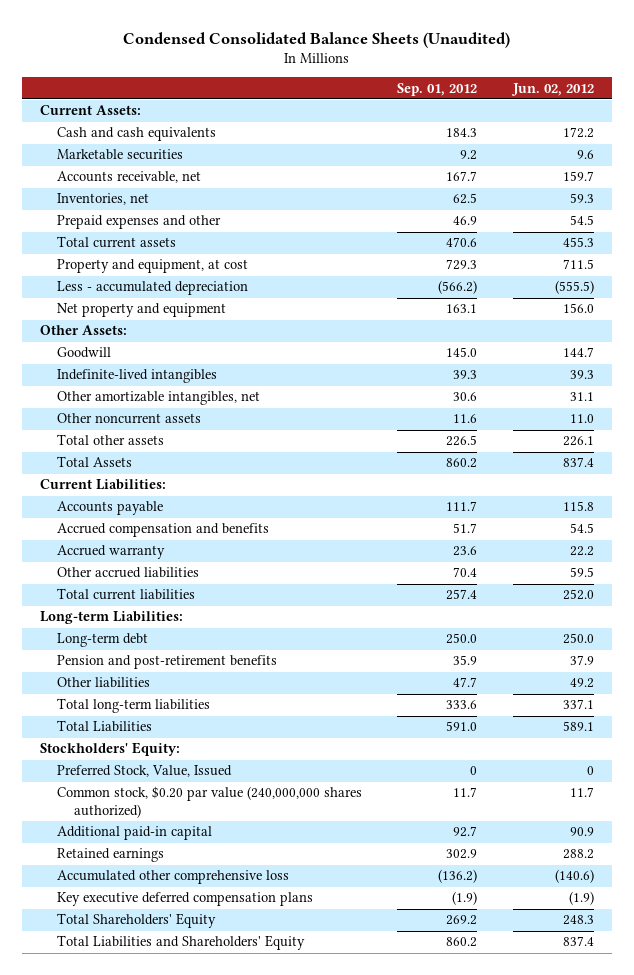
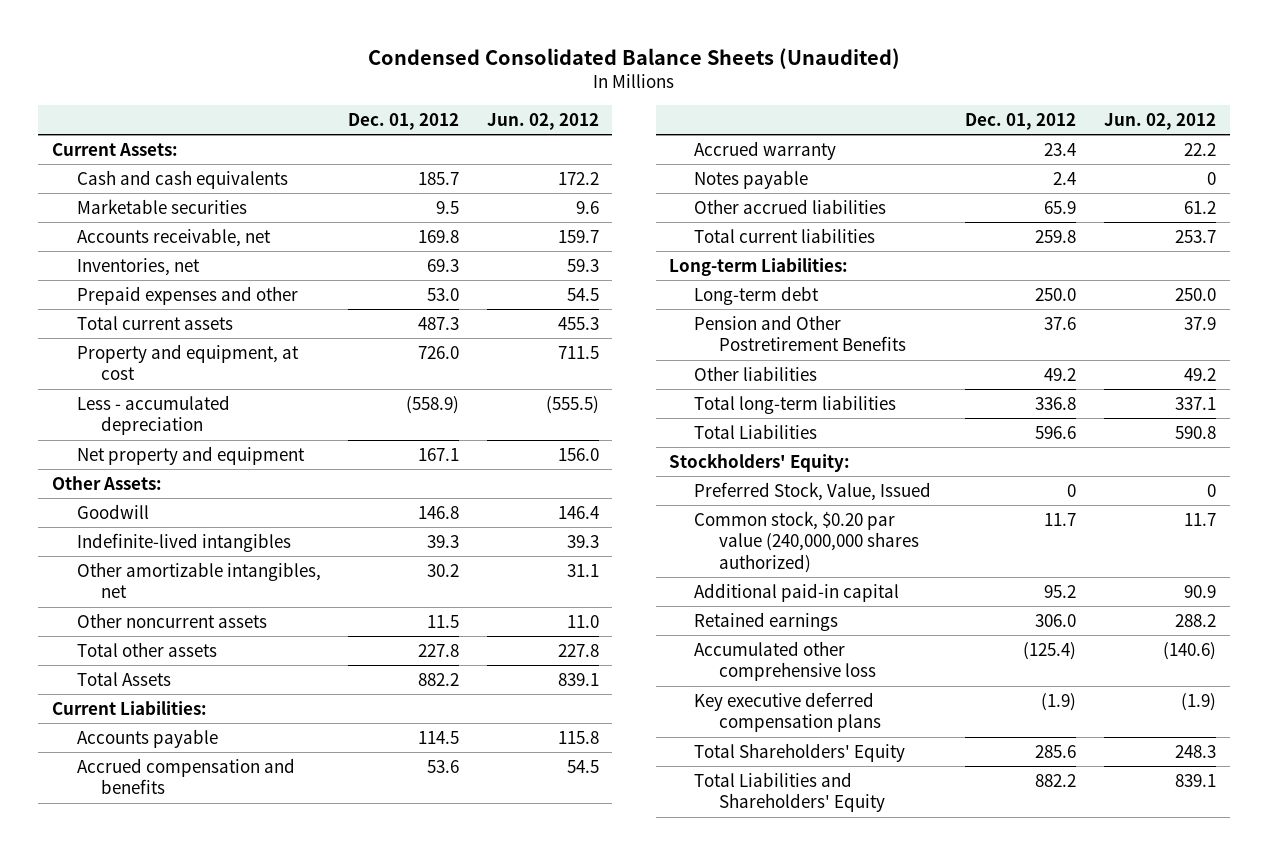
[397,82,478,96] Sep. 01, 2012 -> none
none -> [348,113,460,131] Dec. 01, 2012
[563,347,595,358] 144.7 -> [557,505,599,519] 146.4
[563,436,595,447] 226.1 -> [557,643,599,657] 227.8
[563,457,595,468] 837.4 -> [557,672,599,686] 839.1
none -> [693,169,808,189] Notes payable
[570,567,595,578] 59.5 -> [1183,200,1216,214] 61.2
[563,589,595,601] 252.0 -> [1174,229,1216,243] 253.7
[56,655,277,670] Pension and post-retirement benefits -> [693,314,906,352] Pension and Other Postretirement Benefits
[563,721,595,732] 589.1 -> [1174,425,1216,439] 590.8
[563,936,595,947] 837.4 -> [1174,773,1216,787] 839.1

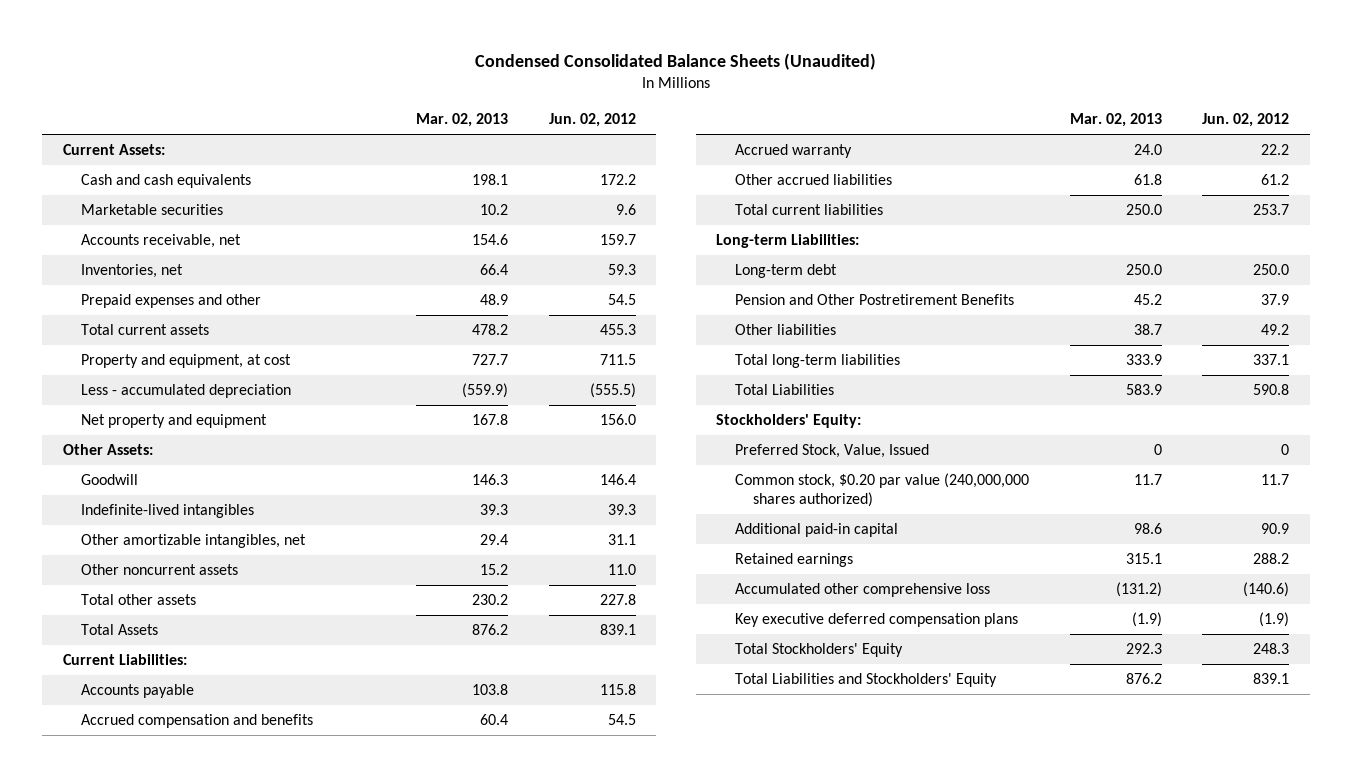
[348,113,460,131] Dec. 01, 2012 -> none
none -> [415,113,508,128] Mar. 02, 2013
[693,169,808,189] Notes payable -> none
[693,742,905,762] Total Shareholders' Equity -> [734,643,903,658] Total Stockholders' Equity
[693,771,885,813] Total Liabilities and Shareholders' Equity -> [734,673,997,688] Total Liabilities and Stockholders' Equity

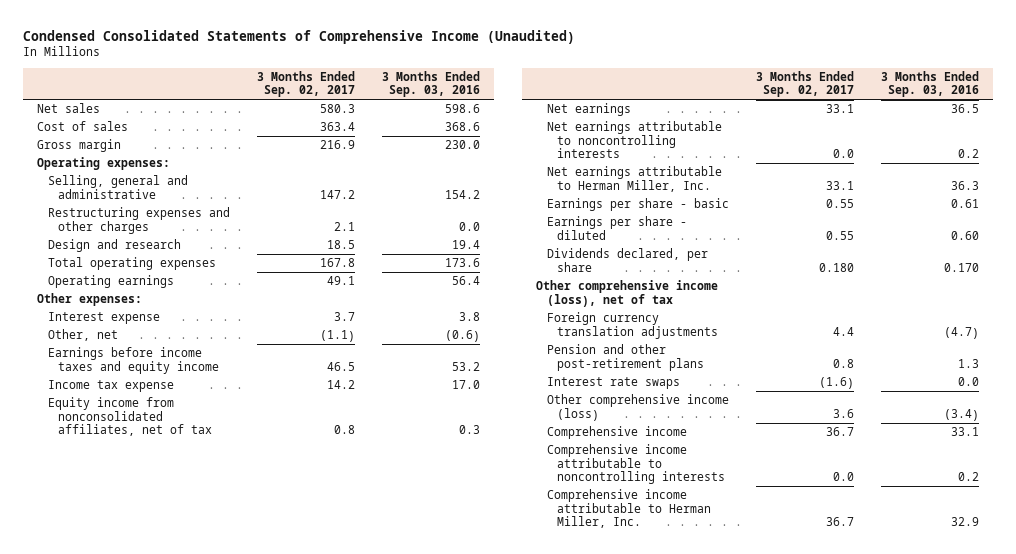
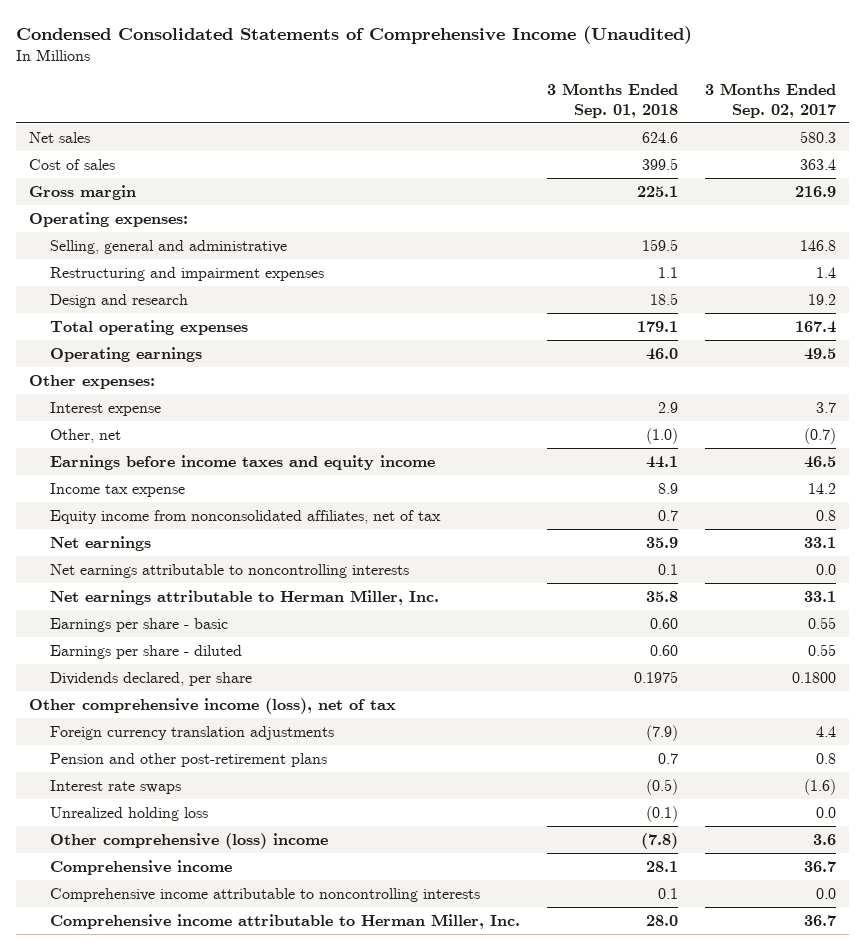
[382,70,481,98] 3 Months Ended Sep. 03, 2016 -> none
none -> [546,83,678,118] 3 Months Ended Sep. 01, 2018
[319,189,355,199] 147.2 -> [799,239,836,251] 146.8
[47,207,230,234] Restructuring expenses and other charges -> [49,266,324,281] Restructuring and impairment expenses
[333,221,355,231] 2.1 -> [815,266,836,278] 1.4
[326,240,355,250] 18.5 -> [807,293,836,305] 19.2
[319,258,355,268] 167.8 -> [794,320,836,333] 167.4
[326,276,355,286] 49.1 -> [803,347,836,360] 49.5
[319,330,355,343] (1.1) -> [803,427,836,444] (0.7)
[818,262,854,272] 0.180 -> [791,671,836,683] 0.1800
none -> [49,806,208,821] Unrealized holding loss
[546,394,729,421] Other comprehensive income (loss) -> [49,832,328,849] Other comprehensive (loss) income

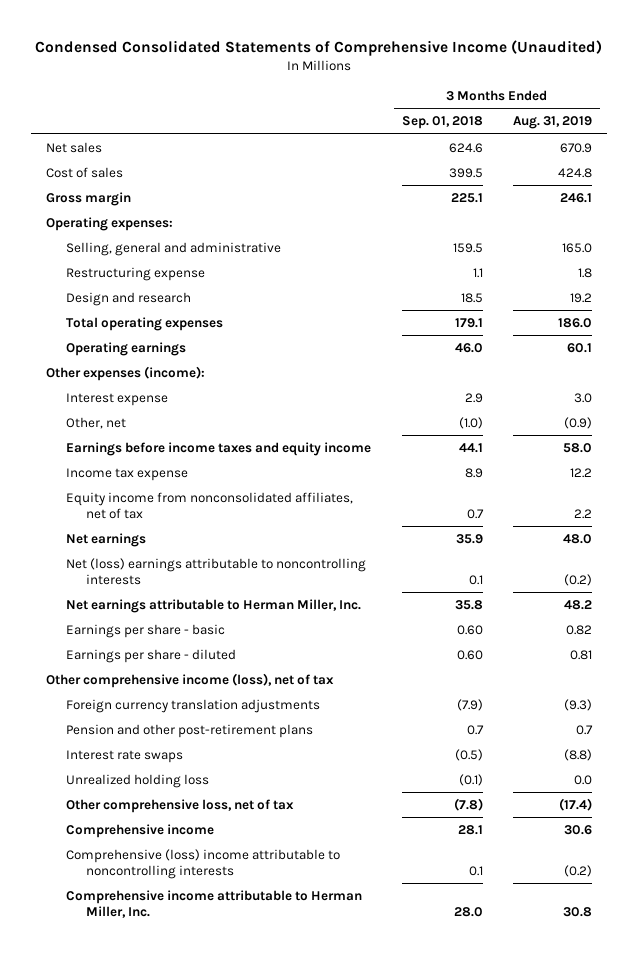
[704,83,836,118] 3 Months Ended Sep. 02, 2017 -> none
none -> [512,116,592,130] Aug. 31, 2019
[49,266,324,281] Restructuring and impairment expenses -> [66,266,206,281] Restructuring expense
[29,374,156,389] Other expenses: -> [45,365,205,381] Other expenses (income):
[49,563,409,578] Net earnings attributable to noncontrolling interests -> [66,557,367,586] Net (loss) earnings attributable to noncontrolling interests
[49,671,252,686] Dividends declared, per share -> none
[49,832,328,849] Other comprehensive (loss) income -> [66,798,295,813] Other comprehensive loss, net of tax
[49,887,480,902] Comprehensive income attributable to noncontrolling interests -> [66,848,341,880] Comprehensive (loss) income attributable to noncontrolling interests

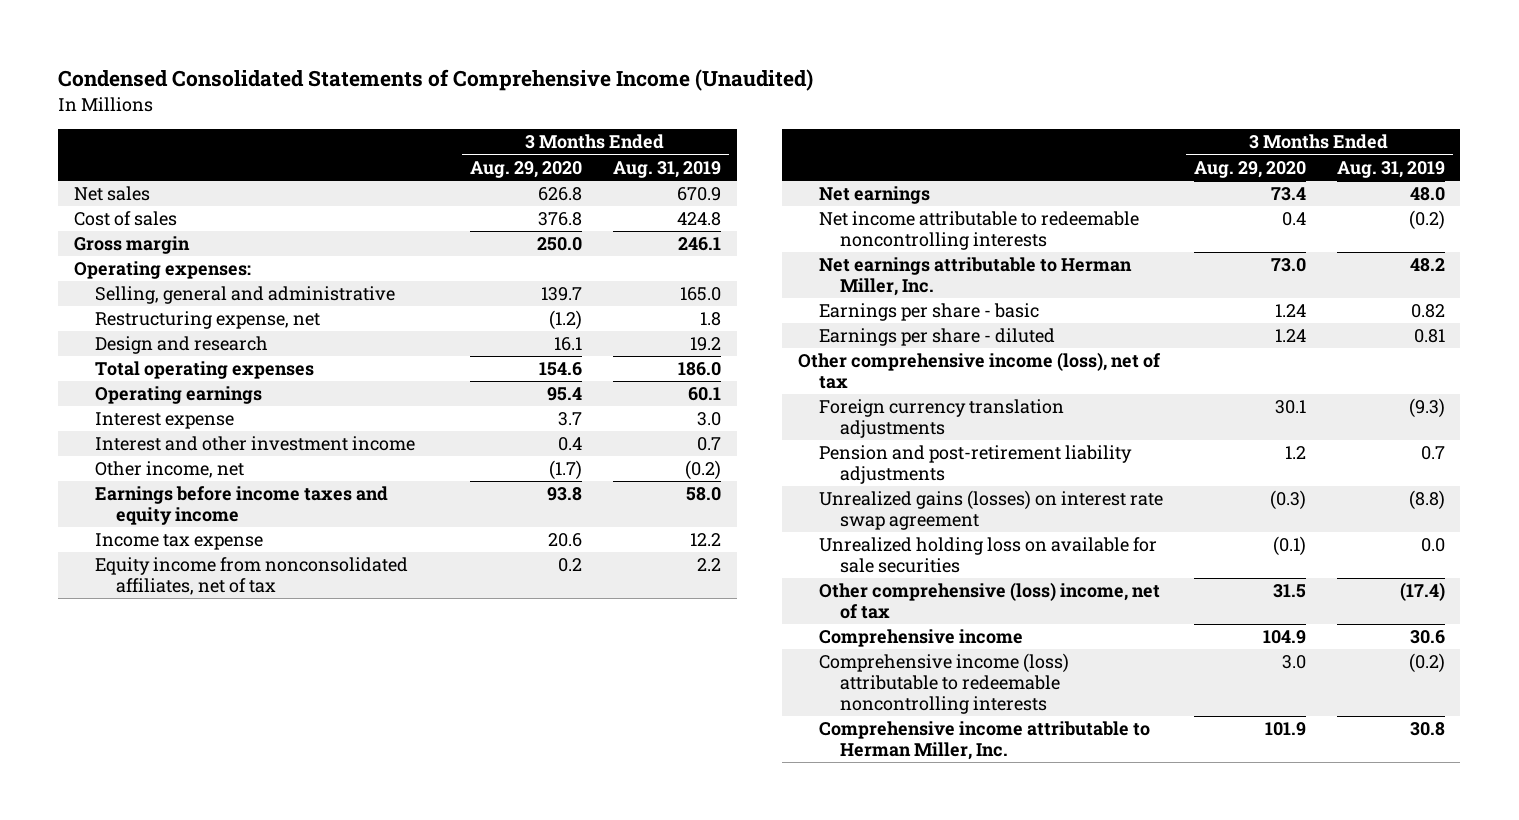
[401,116,483,130] Sep. 01, 2018 -> none
none -> [469,160,582,178] Aug. 29, 2020
[66,266,206,281] Restructuring expense -> [94,311,320,330] Restructuring expense, net
[45,365,205,381] Other expenses (income): -> none
none -> [94,436,415,452] Interest and other investment income
[66,416,127,429] Other, net -> [94,461,244,479] Other income, net
[563,416,592,429] (0.9) -> [684,460,721,481] (0.2)
[66,557,367,586] Net (loss) earnings attributable to noncontrolling interests -> [818,211,1139,251] Net income attributable to redeemable noncontrolling interests
[66,723,314,738] Pension and other post-retirement plans -> [818,445,1132,485] Pension and post-retirement liability adjustments
[66,749,184,763] Interest rate swaps -> [818,490,1163,531] Unrealized gains (losses) on interest rate swap agreement
[66,773,210,788] Unrealized holding loss -> [818,537,1157,574] Unrealized holding loss on available for sale securities
[66,798,295,813] Other comprehensive loss, net of tax -> [818,582,1160,620] Other comprehensive (loss) income, net of tax
[66,848,341,880] Comprehensive (loss) income attributable to noncontrolling interests -> [818,653,1069,715] Comprehensive income (loss) attributable to redeemable noncontrolling interests

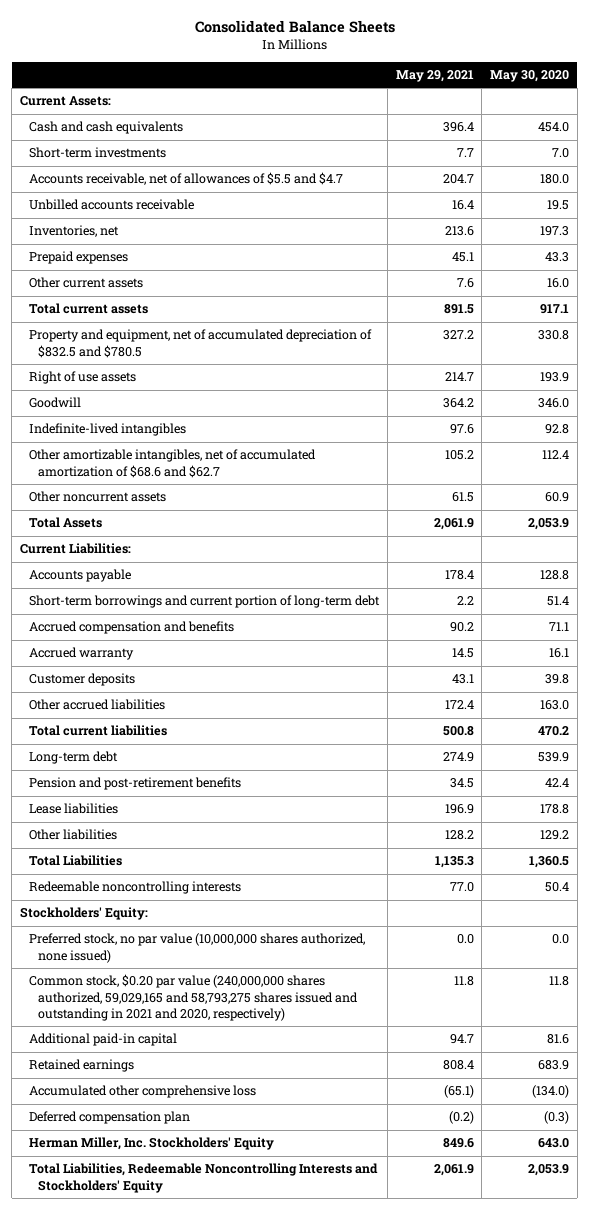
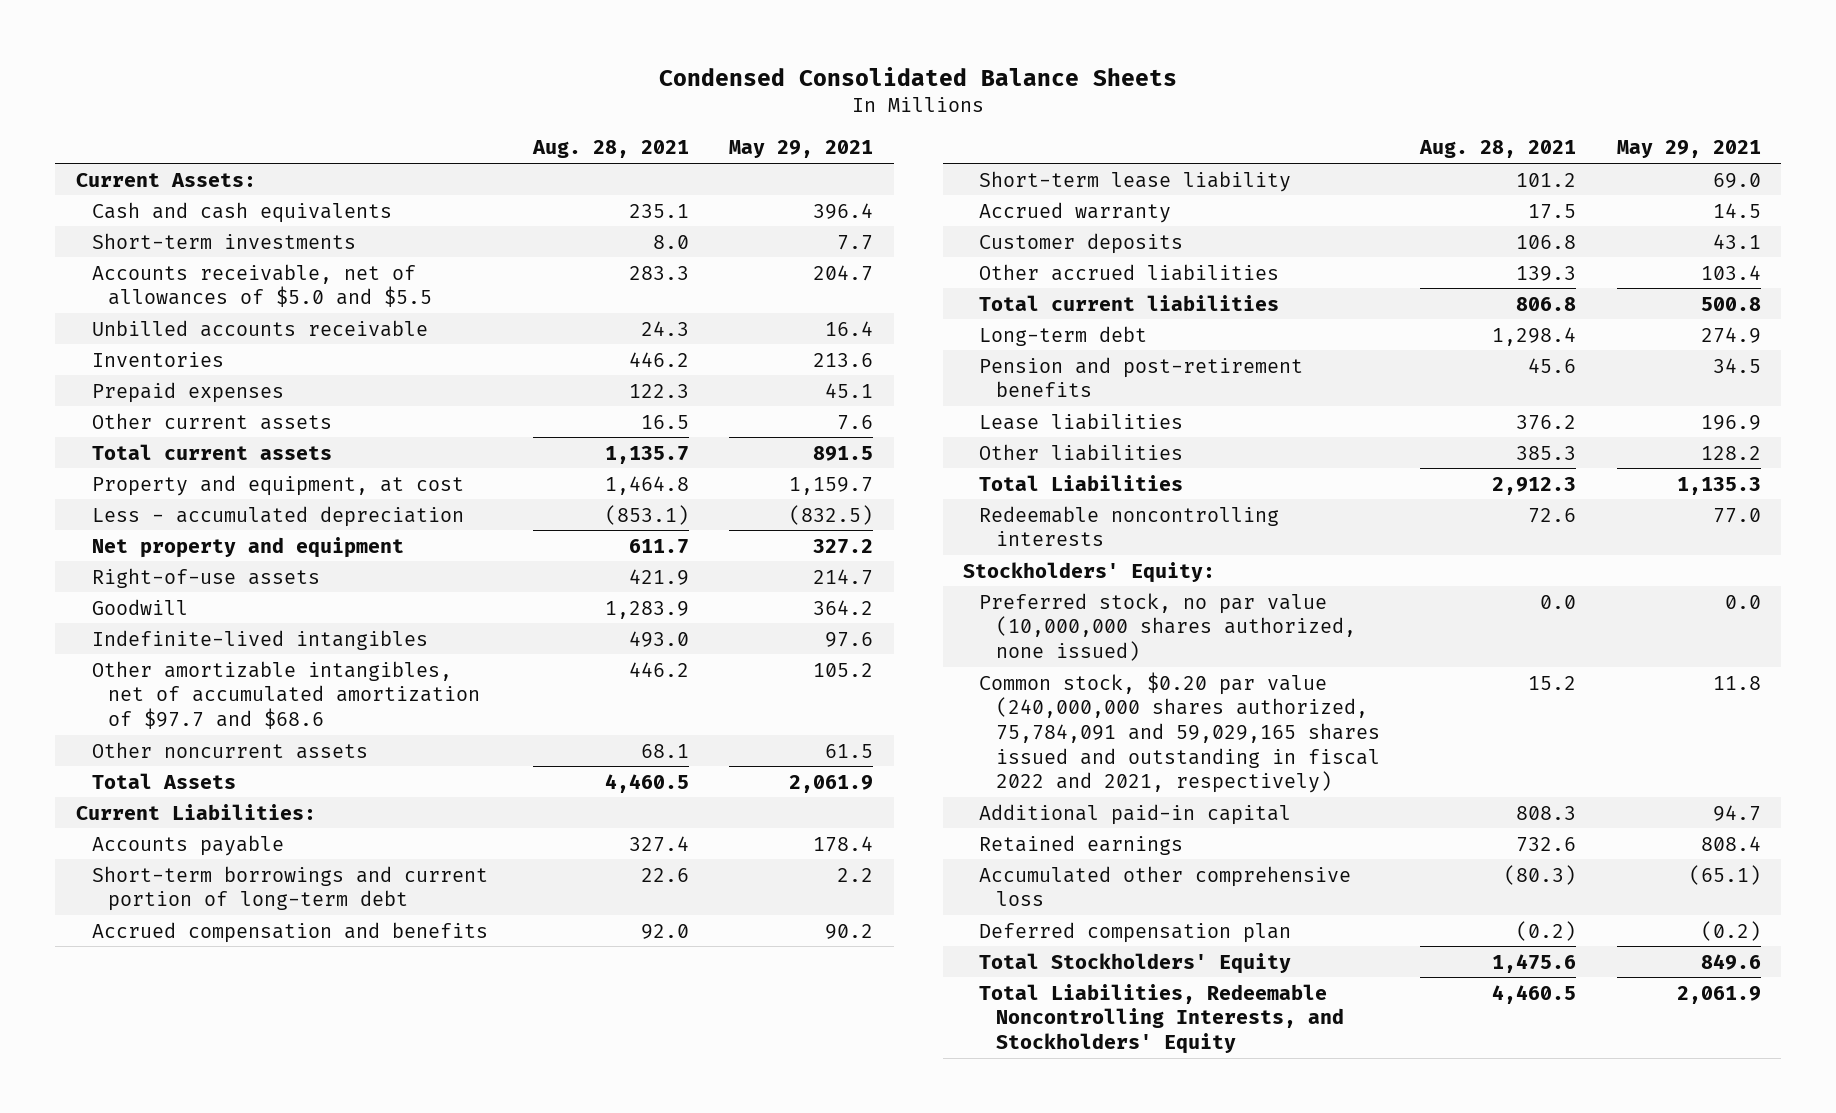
[194,19,395,33] Consolidated Balance Sheets -> [659,66,1178,86] Condensed Consolidated Balance Sheets
[490,69,570,82] May 30, 2020 -> none
none -> [531,140,689,159] Aug. 28, 2021
[29,172,344,186] Accounts receivable, net of allowances of $5.5 and $4.7 -> [91,263,433,308] Accounts receivable, net of allowances of $5.0 and $5.5
[29,225,120,238] Inventories, net -> [91,351,224,367] Inventories
none -> [91,474,464,496] Property and equipment, at cost
none -> [91,505,464,527] Less - accumulated depreciation
[29,329,373,358] Property and equipment, net of accumulated depreciation of $832.5 and $780.5 -> [91,536,404,558] Net property and equipment
[29,371,137,385] Right of use assets -> [91,567,320,588] Right-of-use assets
[29,449,317,478] Other amortizable intangibles, net of accumulated amortization of $68.6 and $62.7 -> [91,660,481,729] Other amortizable intangibles, net of accumulated amortization of $97.7 and $68.6
none -> [979,170,1292,192] Short-term lease liability
[444,700,474,710] 172.4 -> [1700,264,1761,280] 103.4
[29,974,359,1022] Common stock, $0.20 par value (240,000,000 shares authorized, 59,029,165 and 58,793,275 shares issued and outstanding in 2021 and 2020, respectively) -> [979,671,1380,794] Common stock, $0.20 par value (240,000,000 shares authorized, 75,784,091 and 59,029,165 shares issued and outstanding in fiscal 2022 and 2021, respectively)
[29,1137,275,1151] Herman Miller, Inc. Stockholders' Equity -> [979,952,1292,974] Total Stockholders' Equity
[29,1163,379,1193] Total Liabilities, Redeemable Noncontrolling Interests and Stockholders' Equity -> [979,983,1344,1054] Total Liabilities, Redeemable Noncontrolling Interests, and Stockholders' Equity

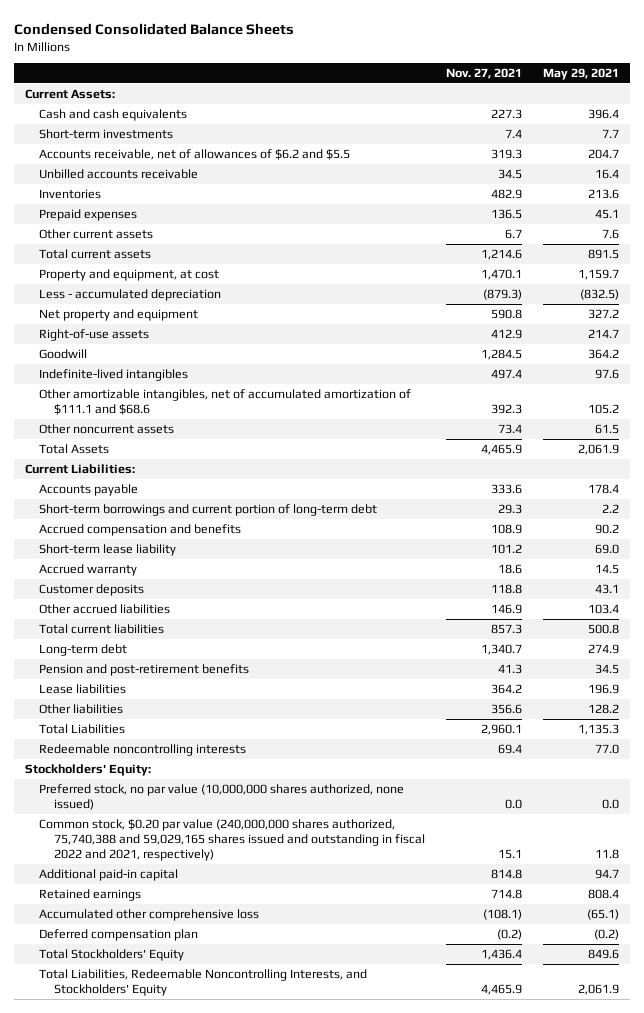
[531,140,689,159] Aug. 28, 2021 -> none
none -> [446,67,523,79] Nov. 27, 2021
[91,263,433,308] Accounts receivable, net of allowances of $5.0 and $5.5 -> [39,148,351,160] Accounts receivable, net of allowances of $6.2 and $5.5
[91,660,481,729] Other amortizable intangibles, net of accumulated amortization of $97.7 and $68.6 -> [39,388,412,416] Other amortizable intangibles, net of accumulated amortization of $111.1 and $68.6
[979,671,1380,794] Common stock, $0.20 par value (240,000,000 shares authorized, 75,784,091 and 59,029,165 shares issued and outstanding in fiscal 2022 and 2021, respectively) -> [39,818,425,862] Common stock, $0.20 par value (240,000,000 shares authorized, 75,740,388 and 59,029,165 shares issued and outstanding in fiscal 2022 and 2021, respectively)

